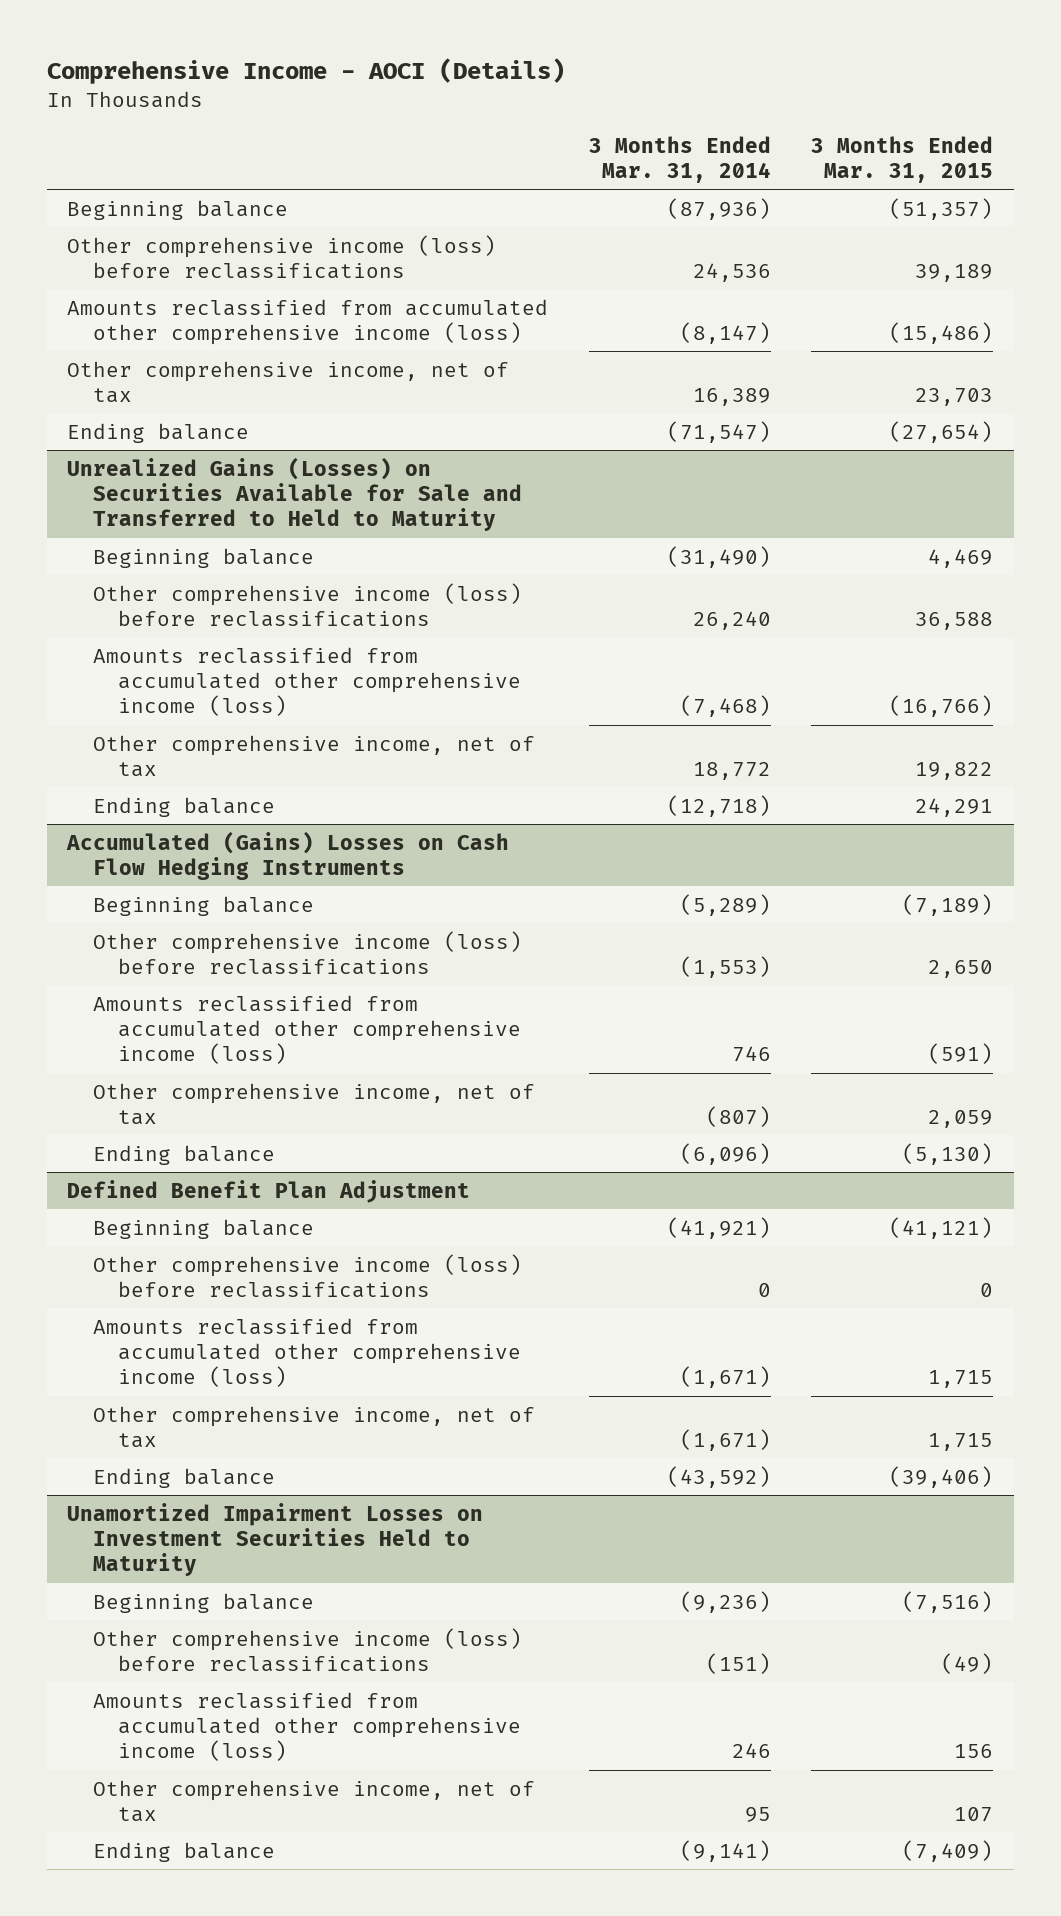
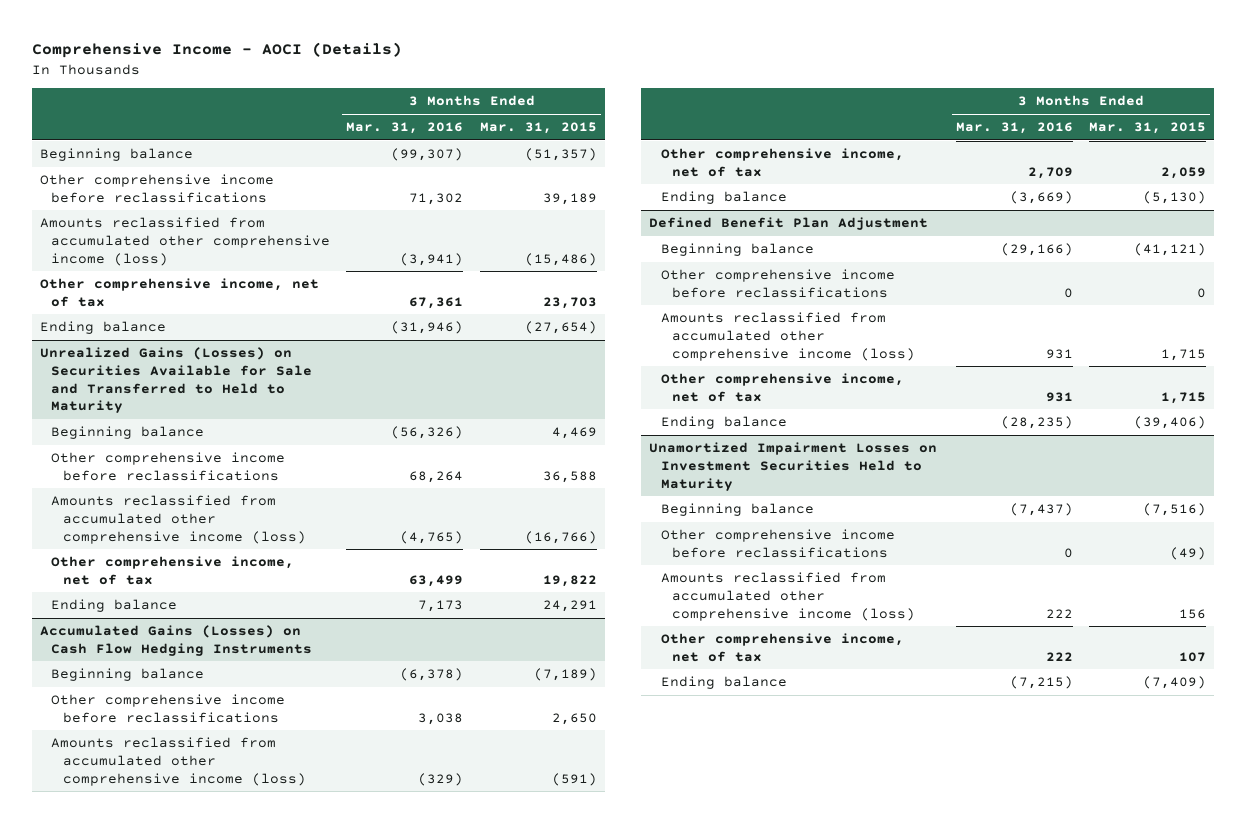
[588,135,771,183] 3 Months Ended Mar. 31, 2014 -> none
none -> [346,122,464,135] Mar. 31, 2016
[67,234,497,279] Other comprehensive income (loss) before reclassifications -> [39,174,274,203] Other comprehensive income before reclassifications
[92,582,522,627] Other comprehensive income (loss) before reclassifications -> [51,452,286,481] Other comprehensive income before reclassifications
[66,830,510,880] Accumulated (Gains) Losses on Cash Flow Hedging Instruments -> [39,625,313,656] Accumulated Gains (Losses) on Cash Flow Hedging Instruments
[92,930,522,975] Other comprehensive income (loss) before reclassifications -> [51,694,286,723] Other comprehensive income before reclassifications
[92,1253,522,1298] Other comprehensive income (loss) before reclassifications -> [660,269,895,298] Other comprehensive income before reclassifications
[92,1627,522,1672] Other comprehensive income (loss) before reclassifications -> [660,529,895,558] Other comprehensive income before reclassifications

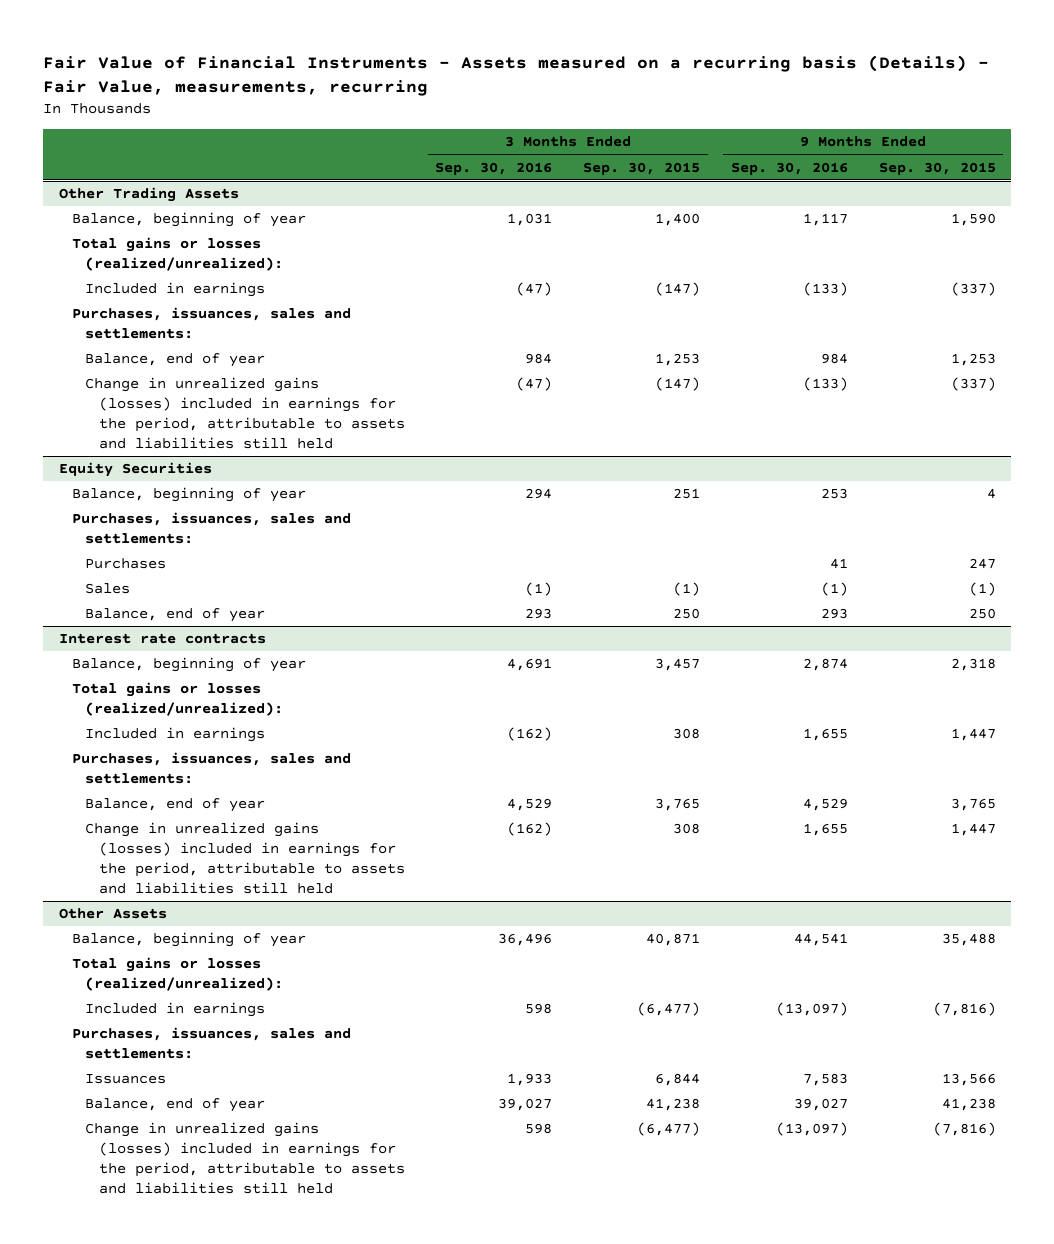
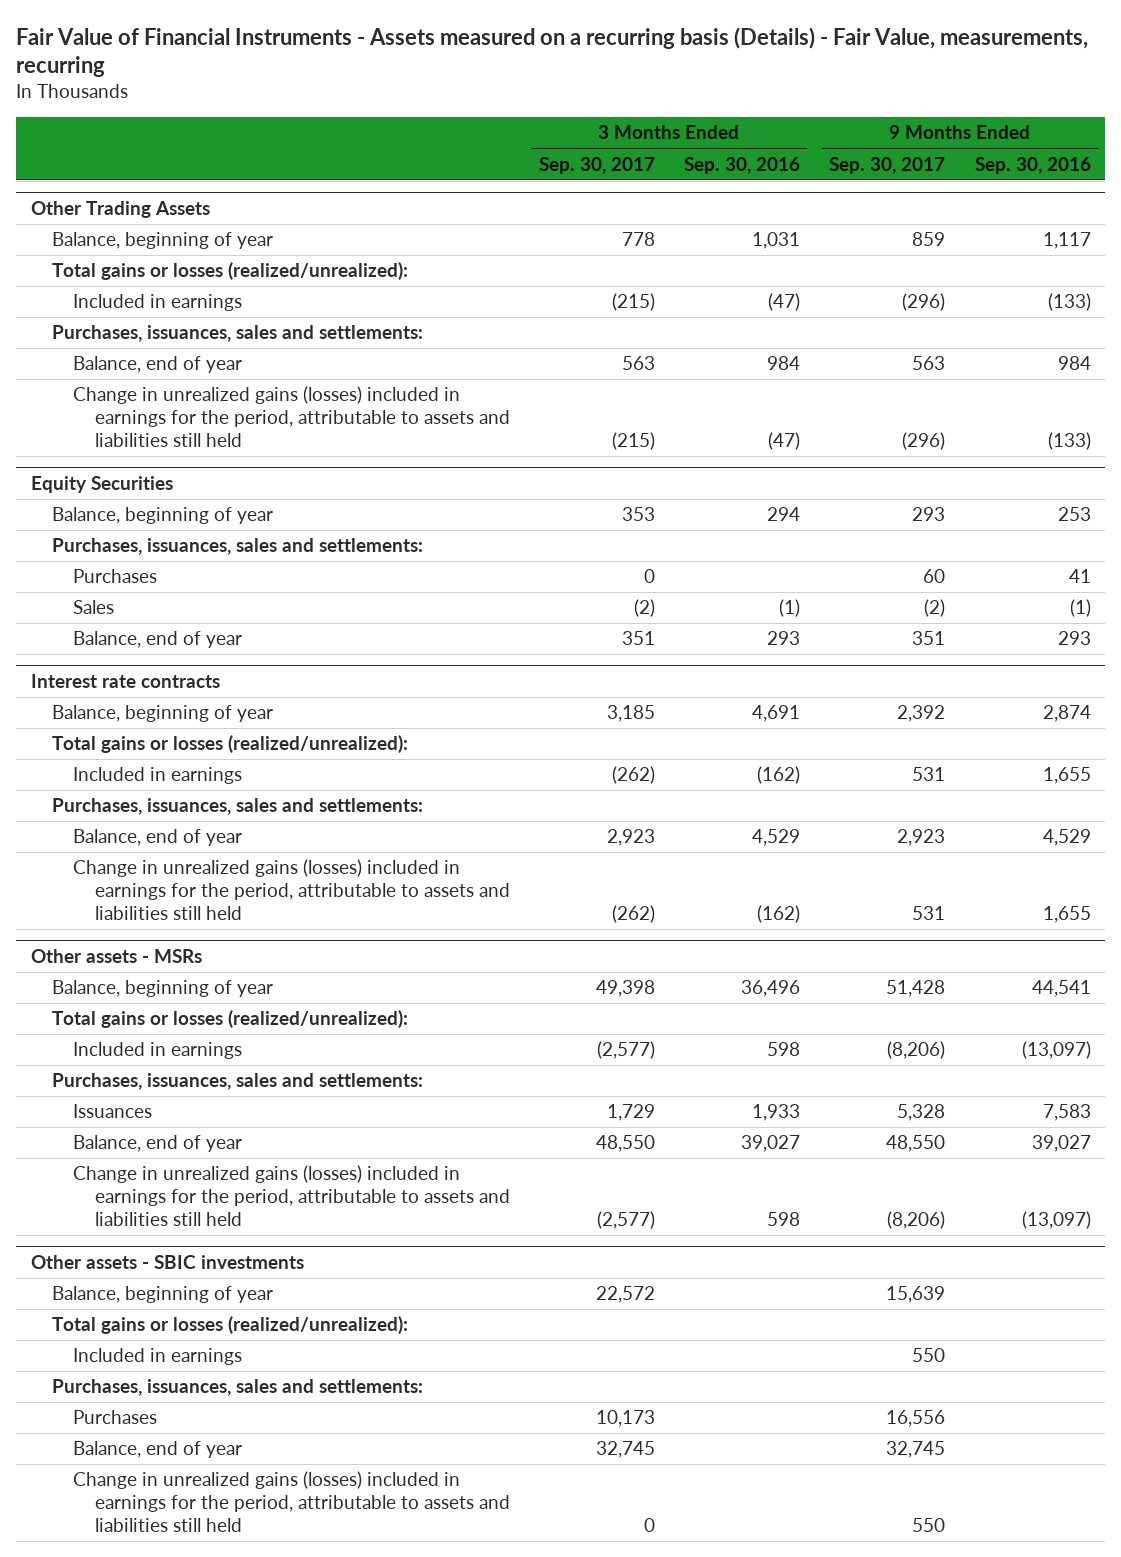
[583,161,701,175] Sep. 30, 2015 -> none
[878,161,996,175] Sep. 30, 2015 -> none
none -> [538,156,655,174] Sep. 30, 2017
none -> [829,156,946,174] Sep. 30, 2017
[58,908,167,920] Other Assets -> [30,948,202,963] Other assets - MSRs
none -> [30,1254,304,1269] Other assets - SBIC investments
none -> [51,1286,273,1304] Balance, beginning of year
none -> [51,1316,408,1335] Total gains or losses (realized/unrealized):
none -> [73,1348,243,1366] Included in earnings
none -> [51,1379,423,1397] Purchases, issuances, sales and settlements:
none -> [73,1410,158,1425] Purchases
none -> [73,1441,243,1459] Balance, end of year
none -> [73,1471,510,1532] Change in unrealized gains (losses) included in earnings for the period, attributable to assets and liabilities still held

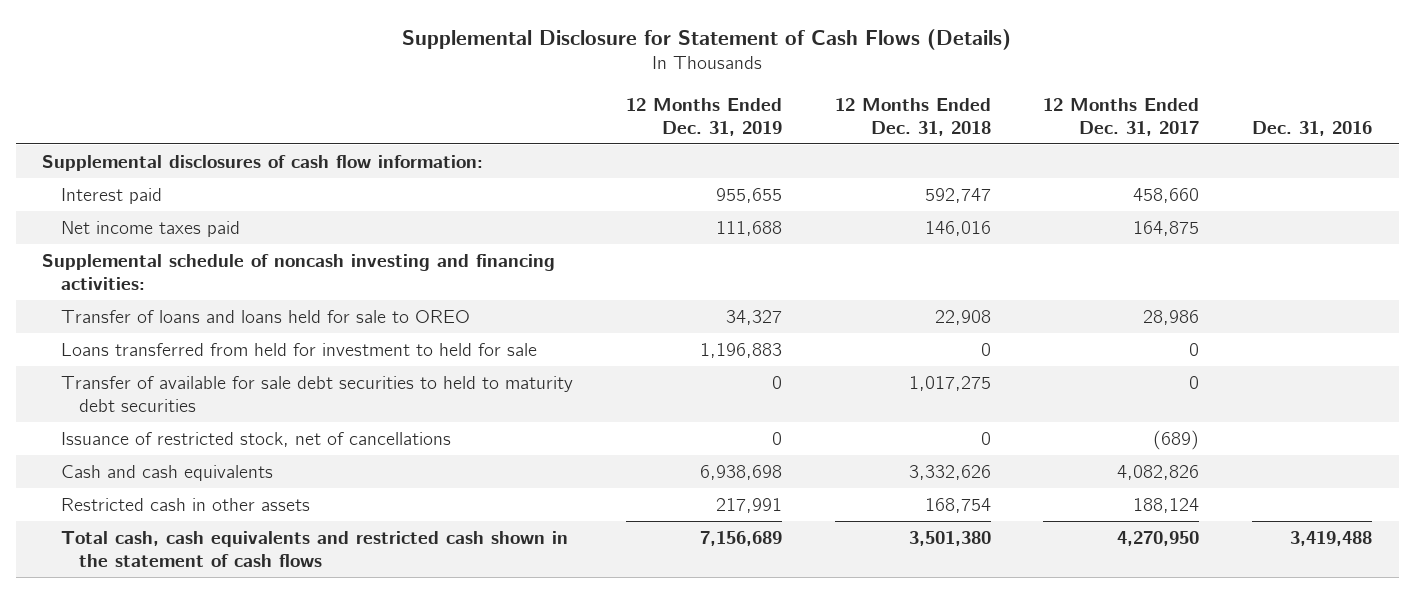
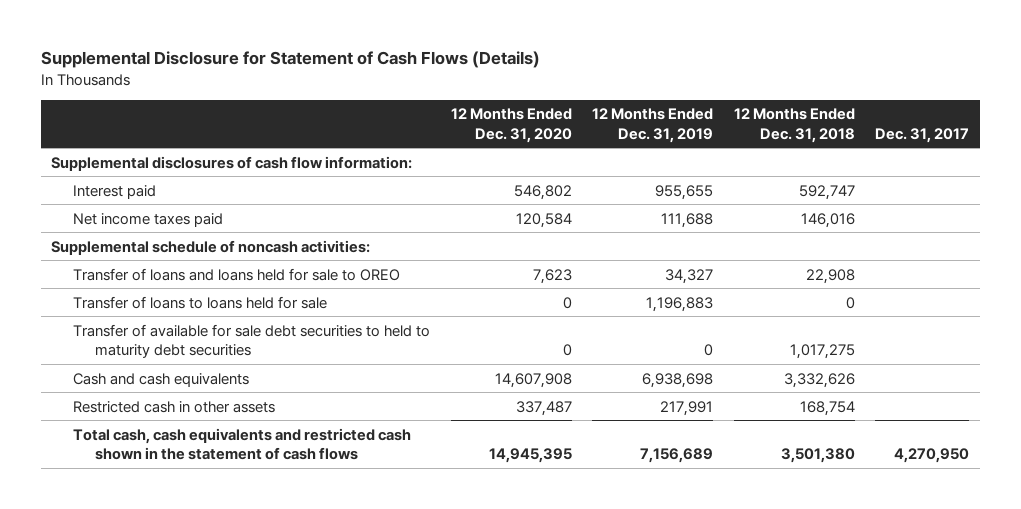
[1043,97,1200,136] 12 Months Ended Dec. 31, 2017 -> none
[1252,120,1373,136] Dec. 31, 2016 -> none
none -> [450,108,572,143] 12 Months Ended Dec. 31, 2020
none -> [875,127,970,143] Dec. 31, 2017
[42,254,556,290] Supplemental schedule of noncash investing and financing activities: -> [51,239,371,255] Supplemental schedule of noncash activities:
[60,343,537,357] Loans transferred from held for investment to held for sale -> [73,295,328,309] Transfer of loans to loans held for sale
[60,432,451,448] Issuance of restricted stock, net of cancellations -> none

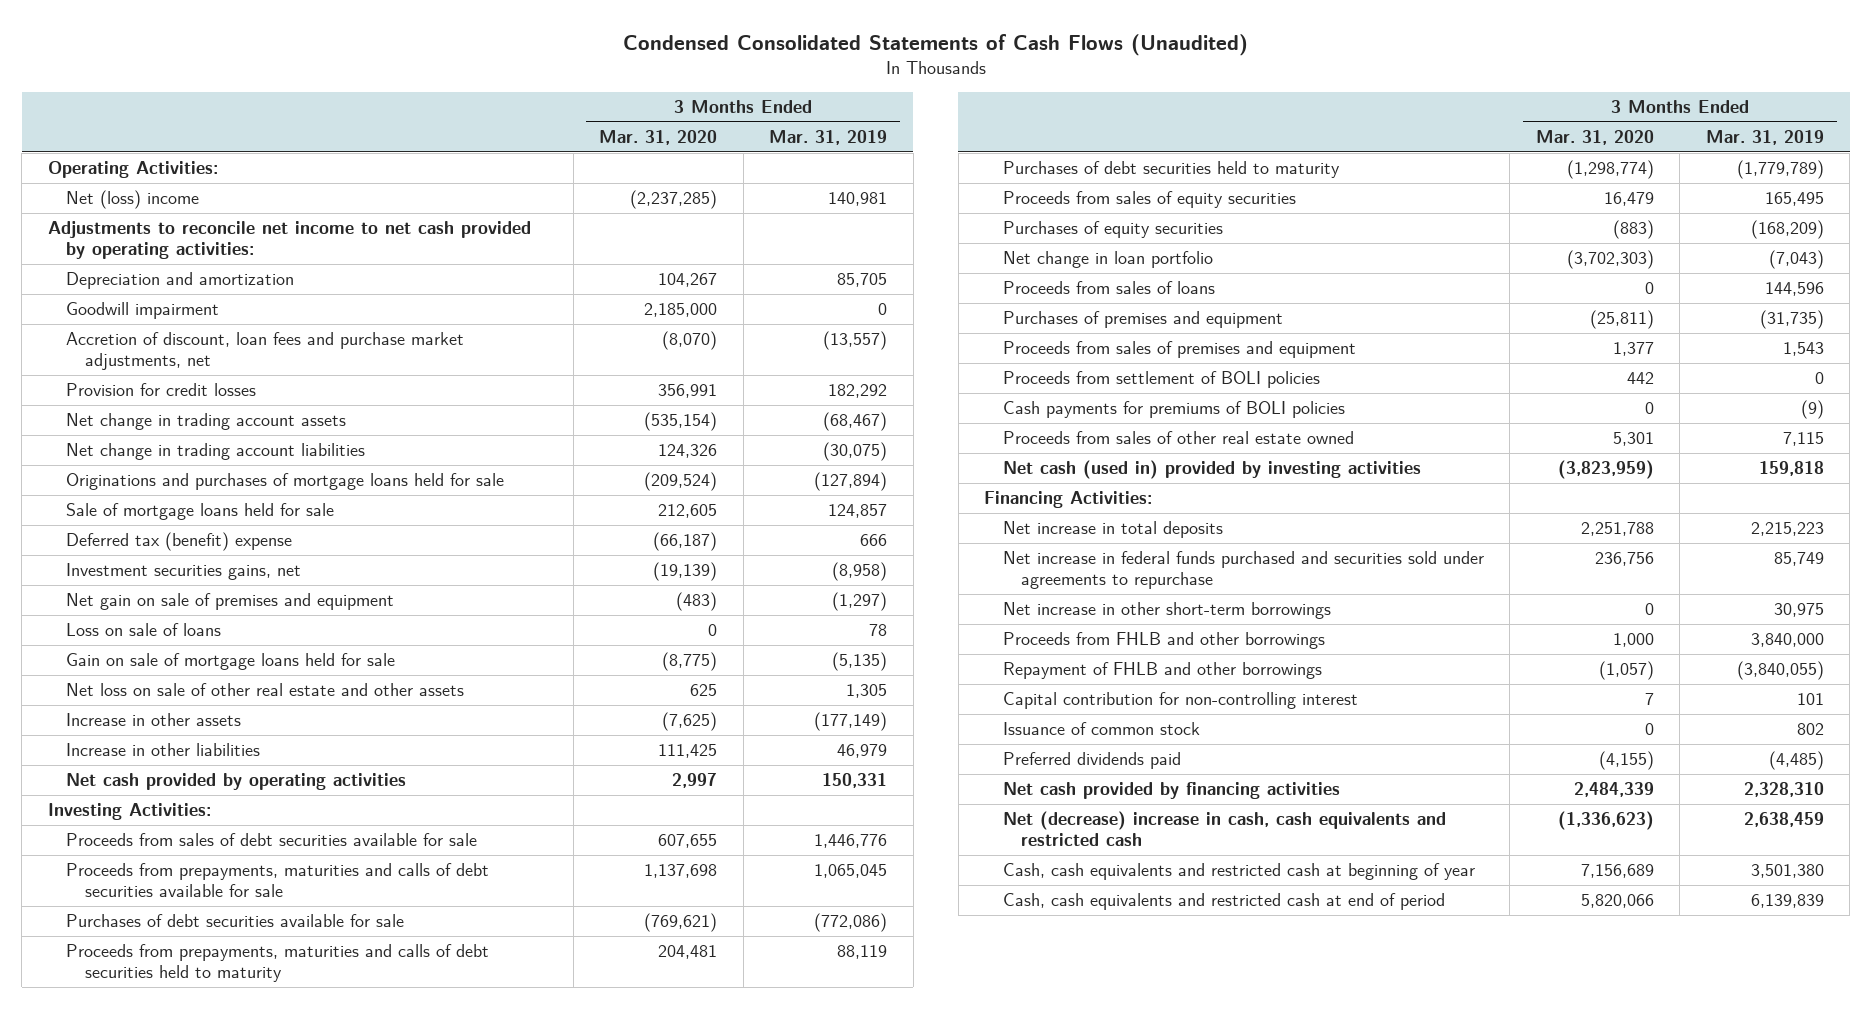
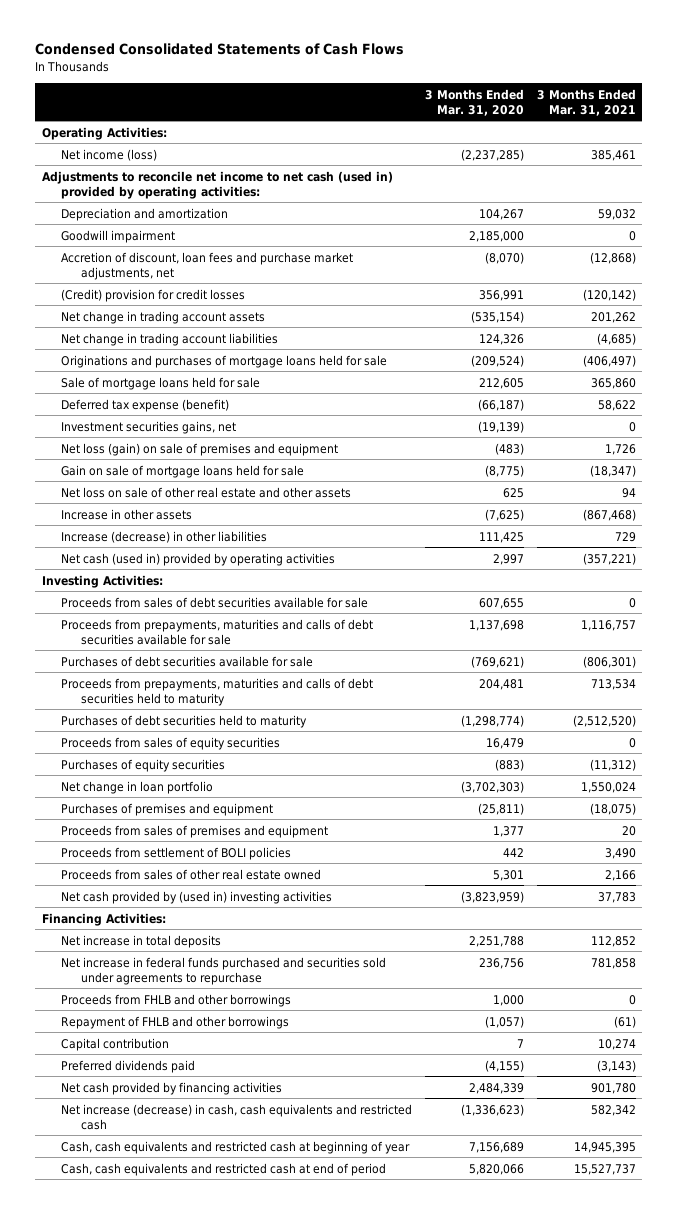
[622,33,1248,56] Condensed Consolidated Statements of Cash Flows (Unaudited) -> [35,43,405,56] Condensed Consolidated Statements of Cash Flows
[769,130,888,146] Mar. 31, 2019 -> none
none -> [536,88,636,116] 3 Months Ended Mar. 31, 2021
[66,190,200,210] Net (loss) income -> [61,148,158,161] Net income (loss)
[47,221,531,260] Adjustments to reconcile net income to net cash provided by operating activities: -> [41,170,393,199] Adjustments to reconcile net income to net cash (used in) provided by operating activities:
[66,383,257,397] Provision for credit losses -> [61,288,246,302] (Credit) provision for credit losses
[66,532,293,552] Deferred tax (benefit) expense -> [61,398,230,412] Deferred tax expense (benefit)
[66,623,222,637] Loss on sale of loans -> none
[66,593,395,611] Net gain on sale of premises and equipment -> [61,442,339,456] Net loss (gain) on sale of premises and equipment
[66,743,261,757] Increase in other liabilities -> [61,530,268,543] Increase (decrease) in other liabilities
[66,773,407,791] Net cash provided by operating activities -> [61,552,336,566] Net cash (used in) provided by operating activities
[1002,281,1215,295] Proceeds from sales of loans -> none
[1002,401,1345,419] Cash payments for premiums of BOLI policies -> none
[1002,460,1421,480] Net cash (used in) provided by investing activities -> [61,890,333,904] Net cash provided by (used in) investing activities
[1002,602,1331,620] Net increase in other short-term borrowings -> none
[1002,692,1358,710] Capital contribution for non-controlling interest -> none
[1002,722,1200,736] Issuance of common stock -> none
none -> [61,1037,170,1051] Capital contribution
[1002,811,1446,847] Net (decrease) increase in cash, cash equivalents and restricted cash -> [61,1103,413,1130] Net increase (decrease) in cash, cash equivalents and restricted cash

